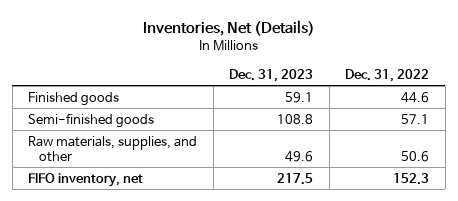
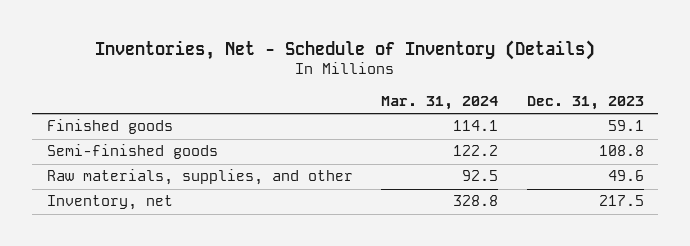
[142,19,315,36] Inventories, Net (Details) -> [95,39,596,60] Inventories, Net - Schedule of Inventory (Details)
[345,69,430,83] Dec. 31, 2022 -> none
none -> [381,95,499,110] Mar. 31, 2024
[28,172,144,187] FIFO inventory, net -> [46,195,173,211] Inventory, net

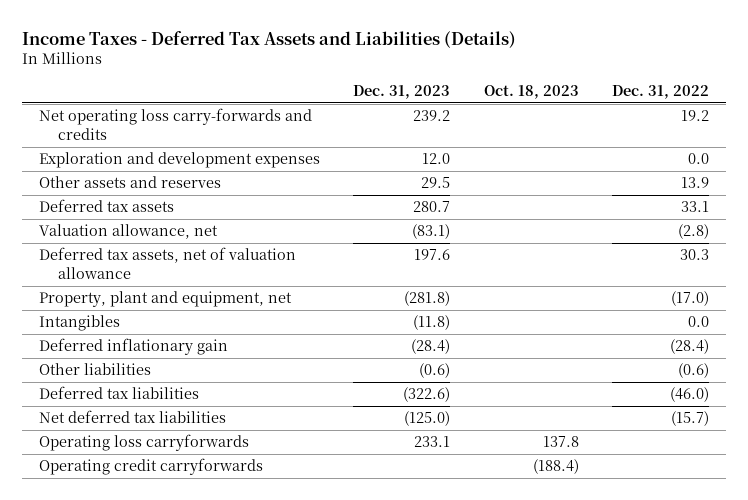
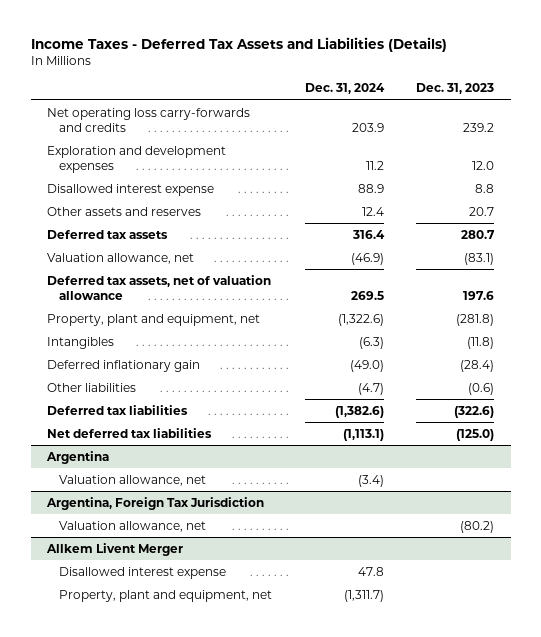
[483,84,579,99] Oct. 18, 2023 -> none
[612,84,710,99] Dec. 31, 2022 -> none
none -> [304,83,385,95] Dec. 31, 2024
none -> [46,183,214,196] Disallowed interest expense
[421,177,451,189] 29.5 -> [469,206,495,216] 20.7
[38,434,249,452] Operating loss carryforwards -> none
[38,458,263,476] Operating credit carryforwards -> none
none -> [45,450,109,464] Argentina
none -> [59,474,207,486] Valuation allowance, net
none -> [45,496,264,510] Argentina, Foreign Tax Jurisdiction
none -> [59,520,207,532] Valuation allowance, net
none -> [45,542,183,556] Allkem Livent Merger
none -> [59,566,227,579] Disallowed interest expense
none -> [59,589,273,602] Property, plant and equipment, net

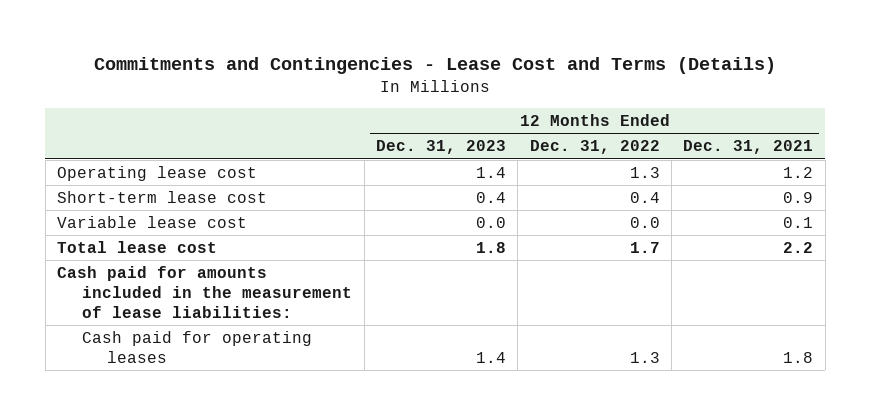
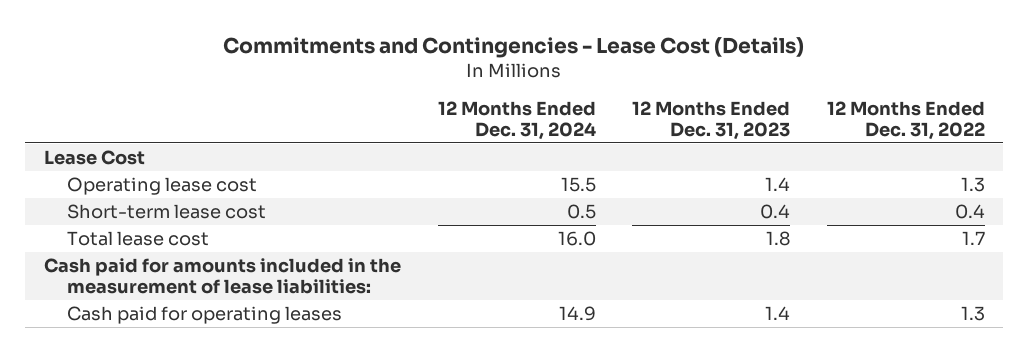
[94,57,777,75] Commitments and Contingencies - Lease Cost and Terms (Details) -> [223,37,805,59] Commitments and Contingencies - Lease Cost (Details)
[683,140,814,155] Dec. 31, 2021 -> none
none -> [437,100,596,141] 12 Months Ended Dec. 31, 2024
none -> [43,149,145,165] Lease Cost
[57,215,248,228] Variable lease cost -> none

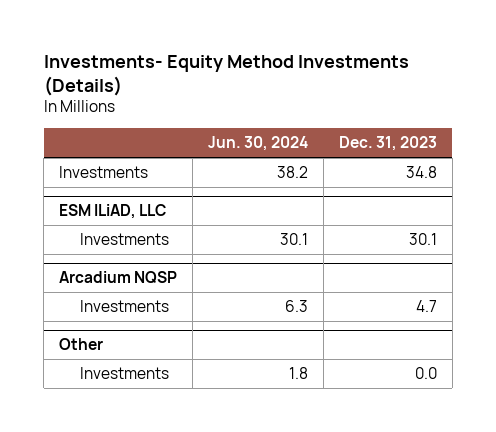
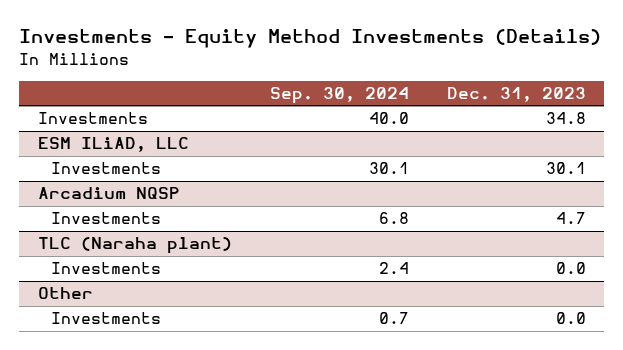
[43,54,409,96] Investments- Equity Method Investments (Details) -> [18,29,601,49] Investments - Equity Method Investments (Details)
[207,136,308,152] Jun. 30, 2024 -> none
none -> [269,86,409,104] Sep. 30, 2024
none -> [37,237,232,255] TLC (Naraha plant)
none -> [50,262,161,275] Investments

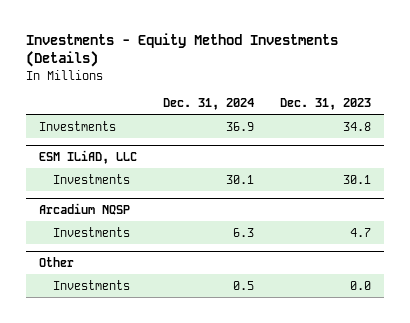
[269,86,409,104] Sep. 30, 2024 -> none
none -> [162,98,254,111] Dec. 31, 2024
[37,237,232,255] TLC (Naraha plant) -> none
[50,262,161,275] Investments -> none

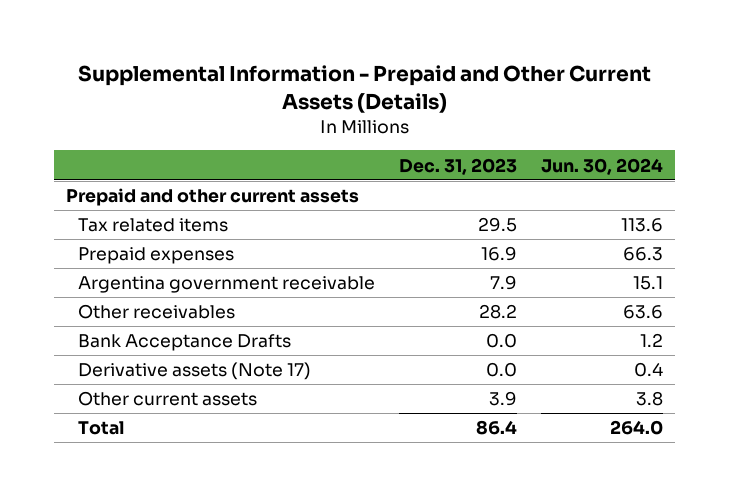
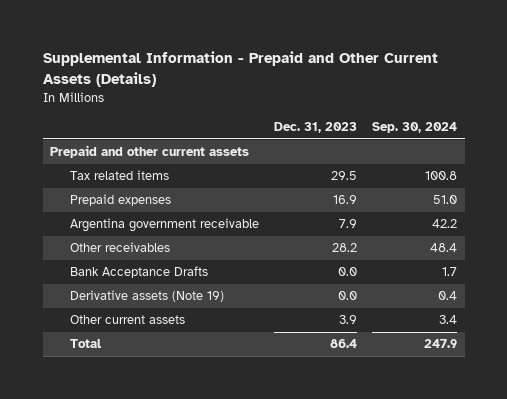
[541,157,664,175] Jun. 30, 2024 -> none
none -> [372,122,458,134] Sep. 30, 2024
[78,362,312,381] Derivative assets (Note 17) -> [69,290,224,303] Derivative assets (Note 19)

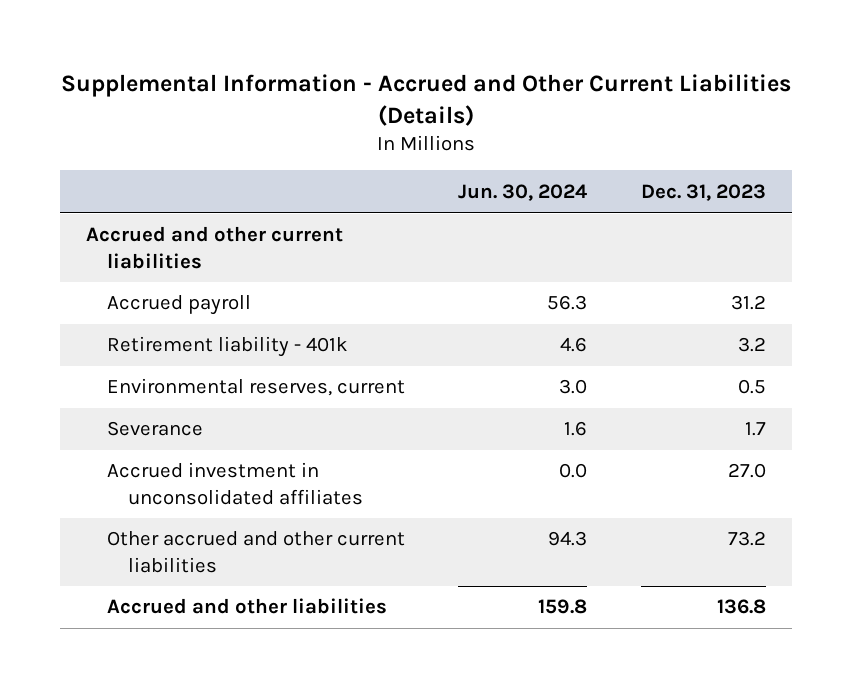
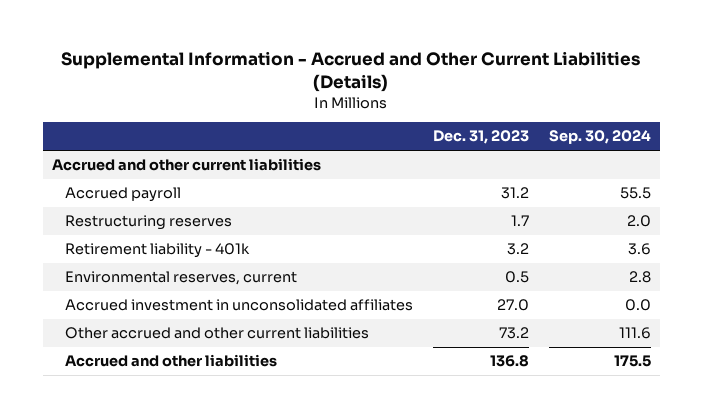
[458,183,588,201] Jun. 30, 2024 -> none
none -> [548,130,651,145] Sep. 30, 2024
none -> [65,215,233,231] Restructuring reserves
[107,421,204,437] Severance -> none

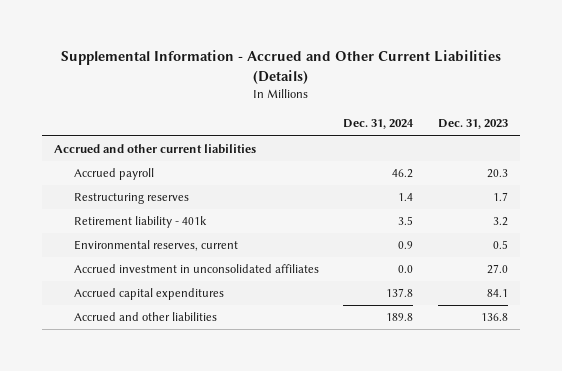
[548,130,651,145] Sep. 30, 2024 -> none
none -> [343,119,415,130] Dec. 31, 2024
[500,187,529,200] 31.2 -> [486,169,508,179] 20.3
[65,327,370,340] Other accrued and other current liabilities -> none
none -> [73,288,224,301] Accrued capital expenditures

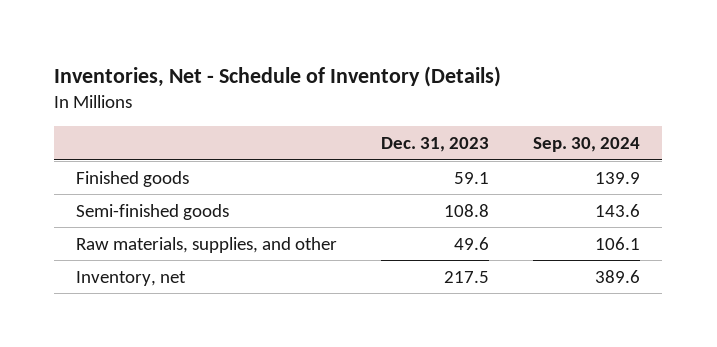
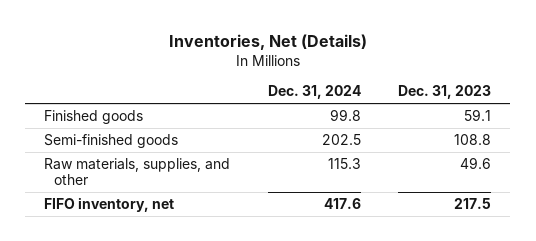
[54,65,502,87] Inventories, Net - Schedule of Inventory (Details) -> [168,33,367,50] Inventories, Net (Details)
[533,136,641,152] Sep. 30, 2024 -> none
none -> [267,85,361,100] Dec. 31, 2024
[76,270,187,286] Inventory, net -> [44,196,175,212] FIFO inventory, net

